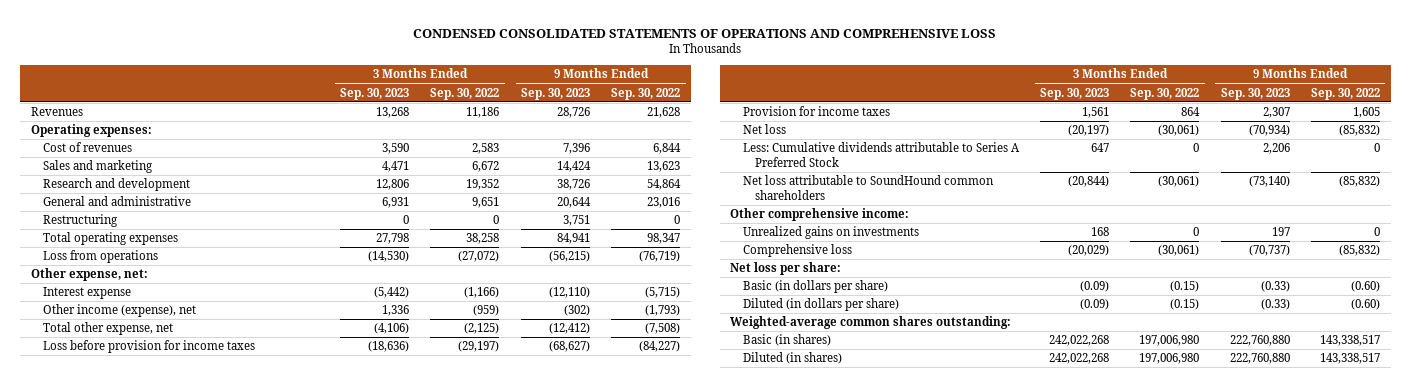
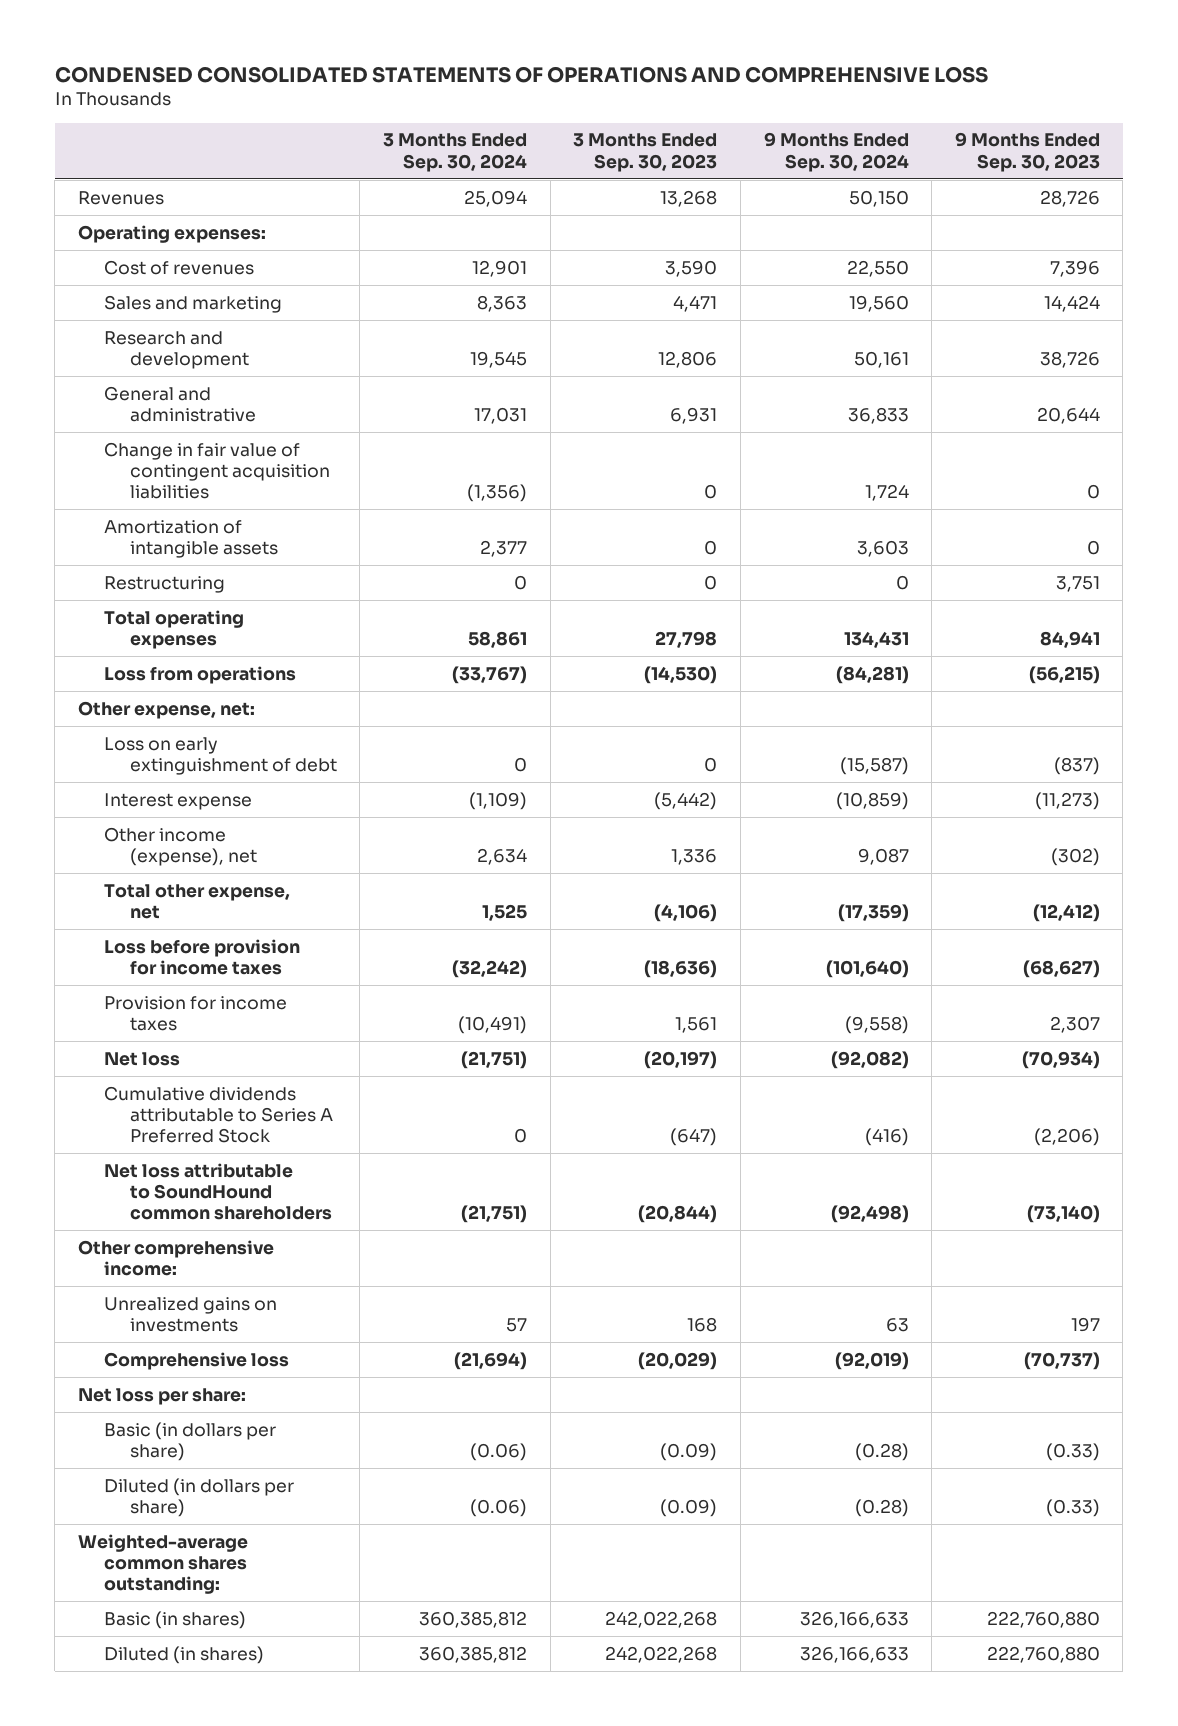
[430,87,500,100] Sep. 30, 2022 -> none
[611,87,681,100] Sep. 30, 2022 -> none
none -> [383,133,528,172] 3 Months Ended Sep. 30, 2024
none -> [763,132,909,172] 9 Months Ended Sep. 30, 2024
none -> [103,441,330,500] Change in fair value of contingent acquisition liabilities
none -> [103,519,278,559] Amortization of intangible assets
none -> [103,736,337,776] Loss on early extinguishment of debt
[548,287,590,299] (12,110) -> [1034,791,1100,810] (11,273)
[742,142,1020,167] Less: Cumulative dividends attributable to Series A Preferred Stock -> [103,1085,333,1144] Cumulative dividends attributable to Series A Preferred Stock
[1090,143,1109,153] 647 -> [670,1128,718,1147] (647)
[1262,143,1290,155] 2,206 -> [1033,1128,1100,1147] (2,206)

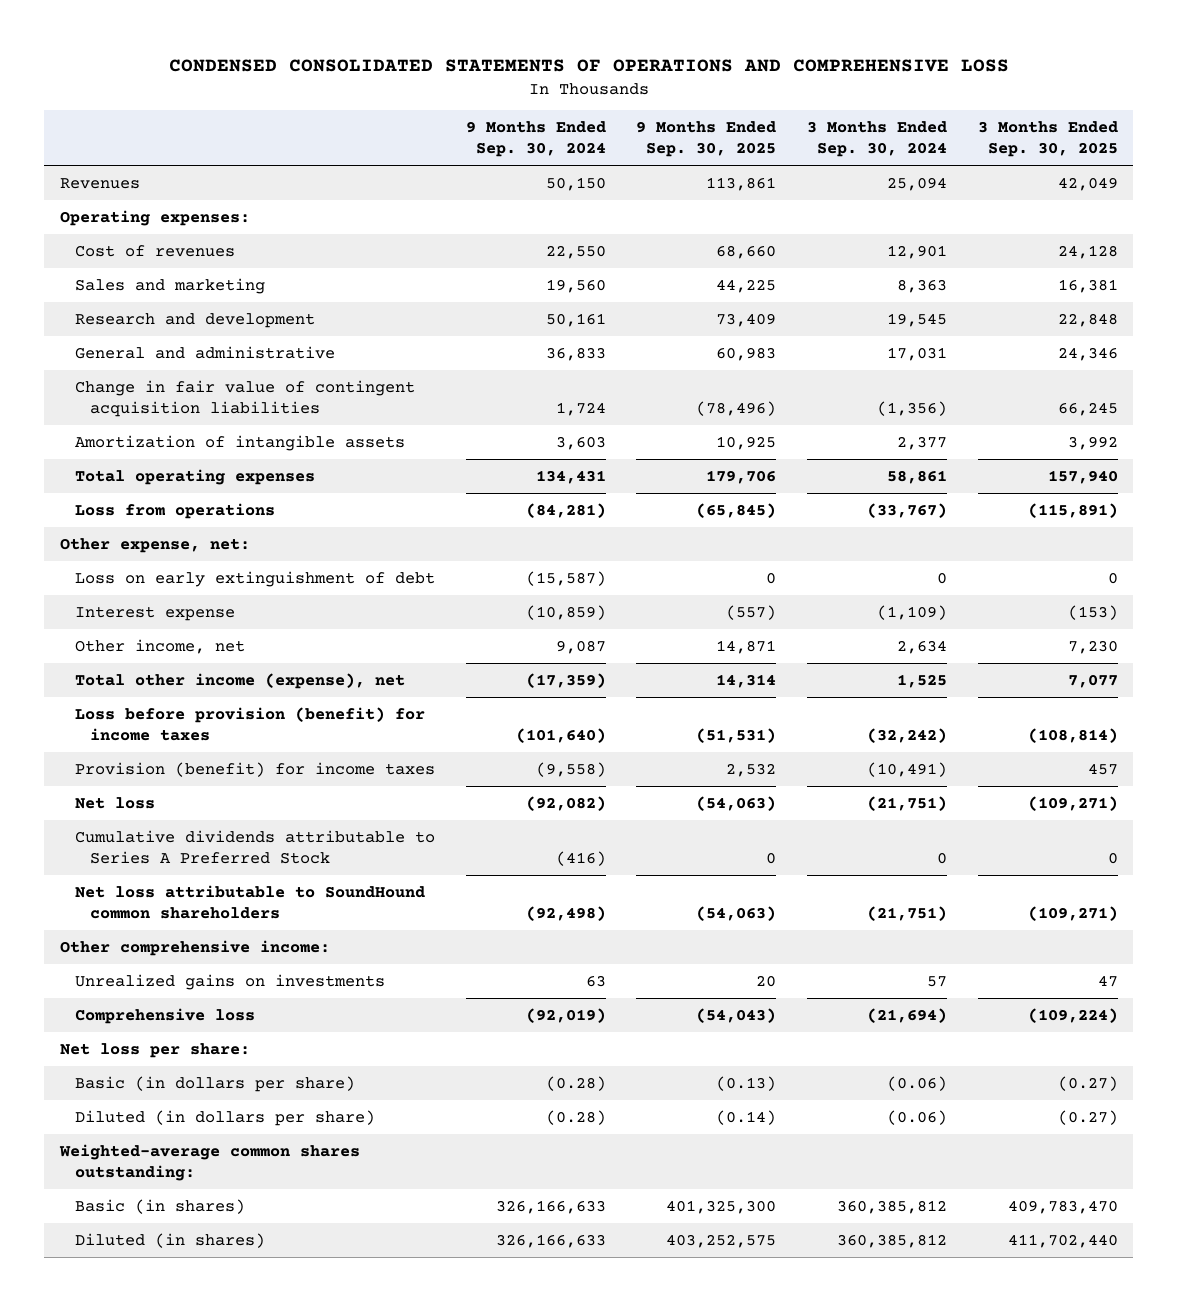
[573,133,718,172] 3 Months Ended Sep. 30, 2023 -> none
[954,132,1100,172] 9 Months Ended Sep. 30, 2023 -> none
none -> [636,121,777,158] 9 Months Ended Sep. 30, 2025
none -> [977,121,1118,158] 3 Months Ended Sep. 30, 2025
[103,575,225,593] Restructuring -> none
[103,826,257,867] Other income (expense), net -> [74,638,245,654] Other income, net
[103,883,290,920] Total other expense, net -> [74,672,405,689] Total other income (expense), net
[103,938,300,976] Loss before provision for income taxes -> [74,706,425,741] Loss before provision (benefit) for income taxes
[103,995,287,1032] Provision for income taxes -> [74,761,435,777] Provision (benefit) for income taxes

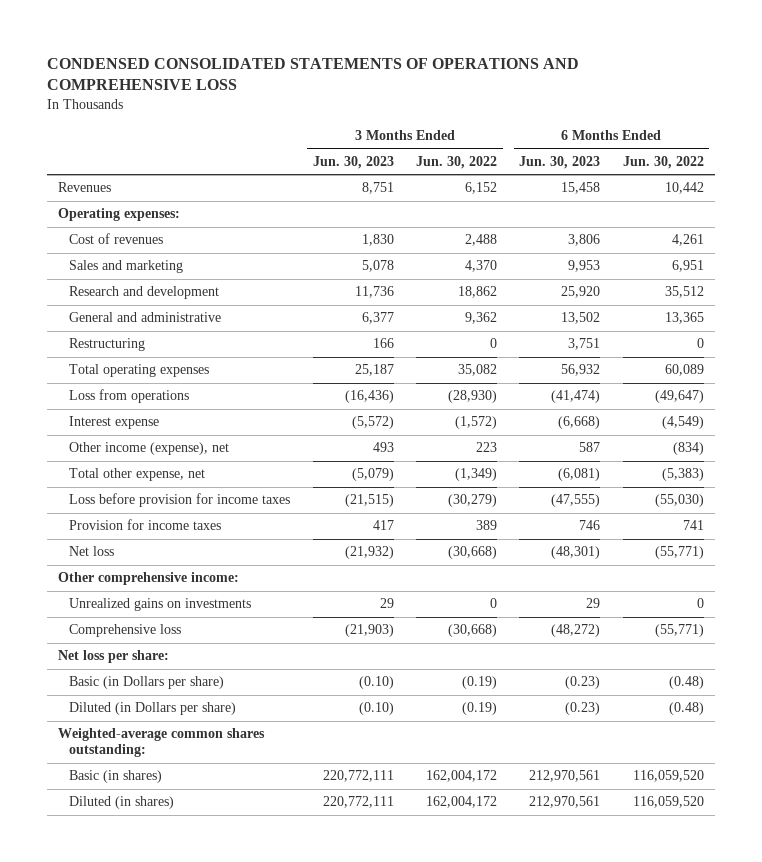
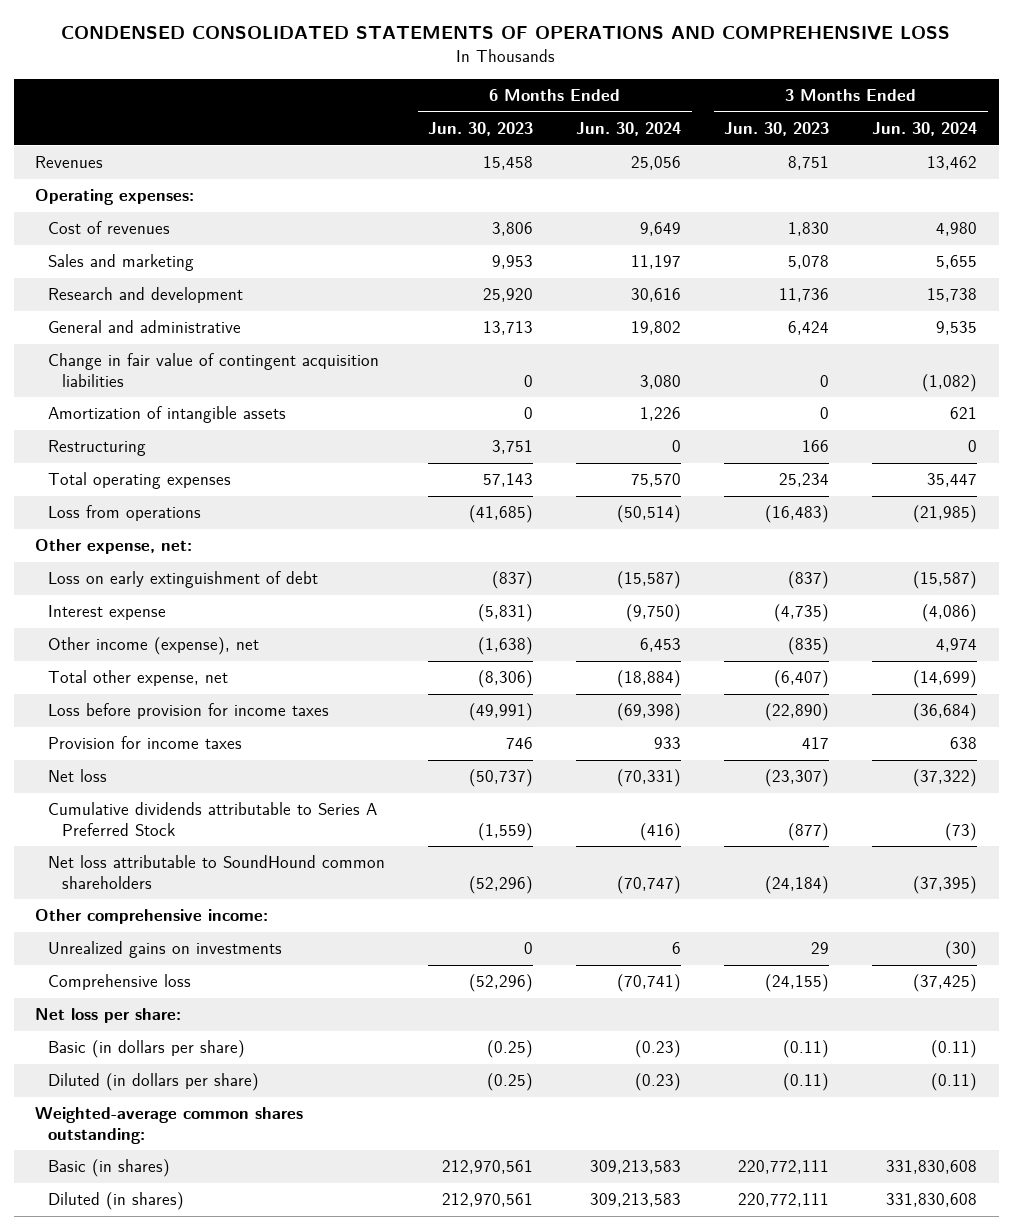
[415,156,497,170] Jun. 30, 2022 -> none
[622,156,704,170] Jun. 30, 2022 -> none
none -> [576,122,682,137] Jun. 30, 2024
none -> [872,122,978,137] Jun. 30, 2024
[361,312,394,325] 6,377 -> [788,321,830,336] 6,424
[561,312,601,325] 13,502 -> [483,321,534,336] 13,713
none -> [48,353,380,387] Change in fair value of contingent acquisition liabilities
none -> [48,406,287,424] Amortization of intangible assets
[354,364,394,377] 25,187 -> [779,473,830,488] 25,234
[561,364,601,377] 56,932 -> [483,473,534,488] 57,143
[344,390,394,404] (16,436) -> [765,505,830,524] (16,483)
[551,390,601,404] (41,474) -> [469,505,534,524] (41,685)
none -> [35,539,193,555] Other expense, net:
none -> [48,571,319,589] Loss on early extinguishment of debt
[351,416,394,430] (5,572) -> [774,604,830,623] (4,735)
[558,416,601,430] (6,668) -> [478,604,534,623] (5,831)
[372,442,394,453] 493 -> [788,637,830,656] (835)
[579,442,601,453] 587 -> [478,637,534,656] (1,638)
[351,468,394,482] (5,079) -> [774,670,830,689] (6,407)
[558,468,601,482] (6,081) -> [478,670,534,689] (8,306)
[344,494,394,508] (21,515) -> [765,703,830,722] (22,890)
[551,494,601,508] (47,555) -> [469,703,534,722] (49,991)
[344,546,394,560] (21,932) -> [765,769,830,788] (23,307)
[551,546,601,560] (48,301) -> [469,769,534,788] (50,737)
none -> [48,802,378,836] Cumulative dividends attributable to Series A Preferred Stock
none -> [48,855,386,889] Net loss attributable to SoundHound common shareholders
[586,598,601,609] 29 -> [524,942,534,955] 0
[344,624,394,638] (21,903) -> [765,974,830,993] (24,155)
[551,624,601,638] (48,272) -> [469,974,534,993] (52,296)
[69,676,225,690] Basic (in Dollars per share) -> [48,1040,246,1059] Basic (in dollars per share)
[358,676,394,690] (0.10) -> [783,1040,830,1059] (0.11)
[565,676,601,690] (0.23) -> [487,1040,534,1059] (0.25)
[69,702,237,716] Diluted (in Dollars per share) -> [48,1073,260,1092] Diluted (in dollars per share)
[358,702,394,716] (0.10) -> [783,1073,830,1092] (0.11)
[565,702,601,716] (0.23) -> [487,1073,534,1092] (0.25)

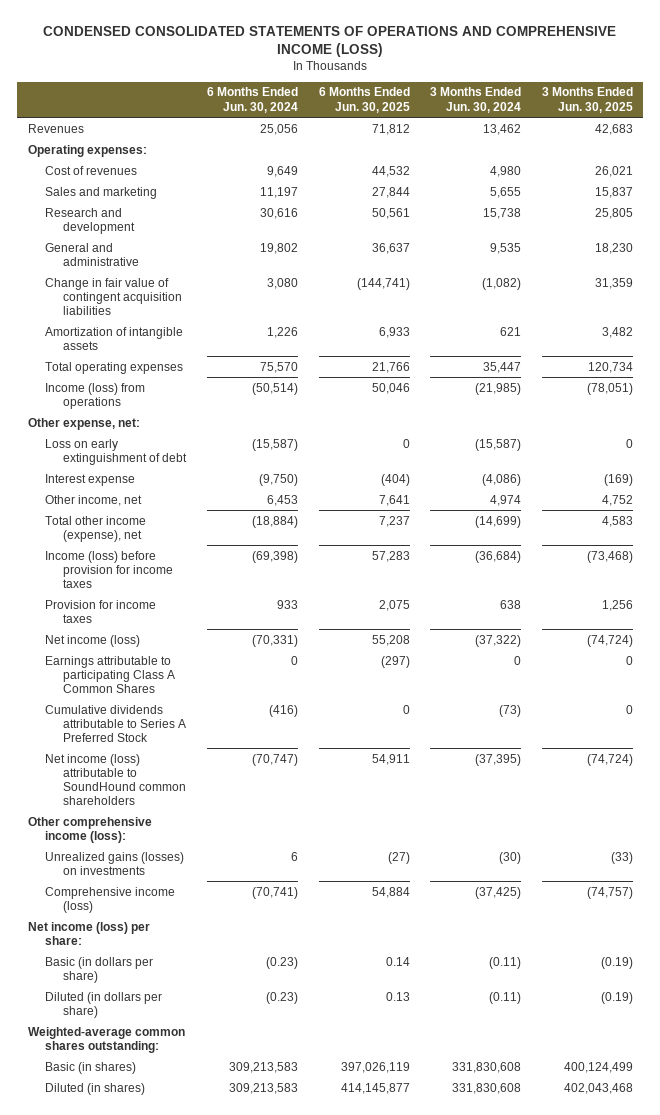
[61,26,951,42] CONDENSED CONSOLIDATED STATEMENTS OF OPERATIONS AND COMPREHENSIVE LOSS -> [43,25,617,57] CONDENSED CONSOLIDATED STATEMENTS OF OPERATIONS AND COMPREHENSIVE INCOME (LOSS)
[428,122,534,137] Jun. 30, 2023 -> none
[724,122,830,137] Jun. 30, 2023 -> none
none -> [318,87,410,113] 6 Months Ended Jun. 30, 2025
none -> [541,87,633,113] 3 Months Ended Jun. 30, 2025
[48,440,147,457] Restructuring -> none
[48,505,202,522] Loss from operations -> [45,382,146,409] Income (loss) from operations
[48,637,260,656] Other income (expense), net -> [45,494,143,506] Other income, net
[48,670,229,687] Total other expense, net -> [45,515,147,542] Total other income (expense), net
[48,703,330,720] Loss before provision for income taxes -> [45,550,174,588] Income (loss) before provision for income taxes
[48,769,108,783] Net loss -> [45,634,141,647] Net income (loss)
none -> [45,655,176,693] Earnings attributable to participating Class A Common Shares
[48,855,386,889] Net loss attributable to SoundHound common shareholders -> [45,753,187,805] Net income (loss) attributable to SoundHound common shareholders
[35,909,269,925] Other comprehensive income: -> [27,816,152,843] Other comprehensive income (loss):
[48,941,283,959] Unrealized gains on investments -> [45,851,185,875] Unrealized gains (losses) on investments
[48,974,192,991] Comprehensive loss -> [45,886,176,913] Comprehensive income (loss)
[35,1008,182,1024] Net loss per share: -> [27,921,150,945] Net income (loss) per share:

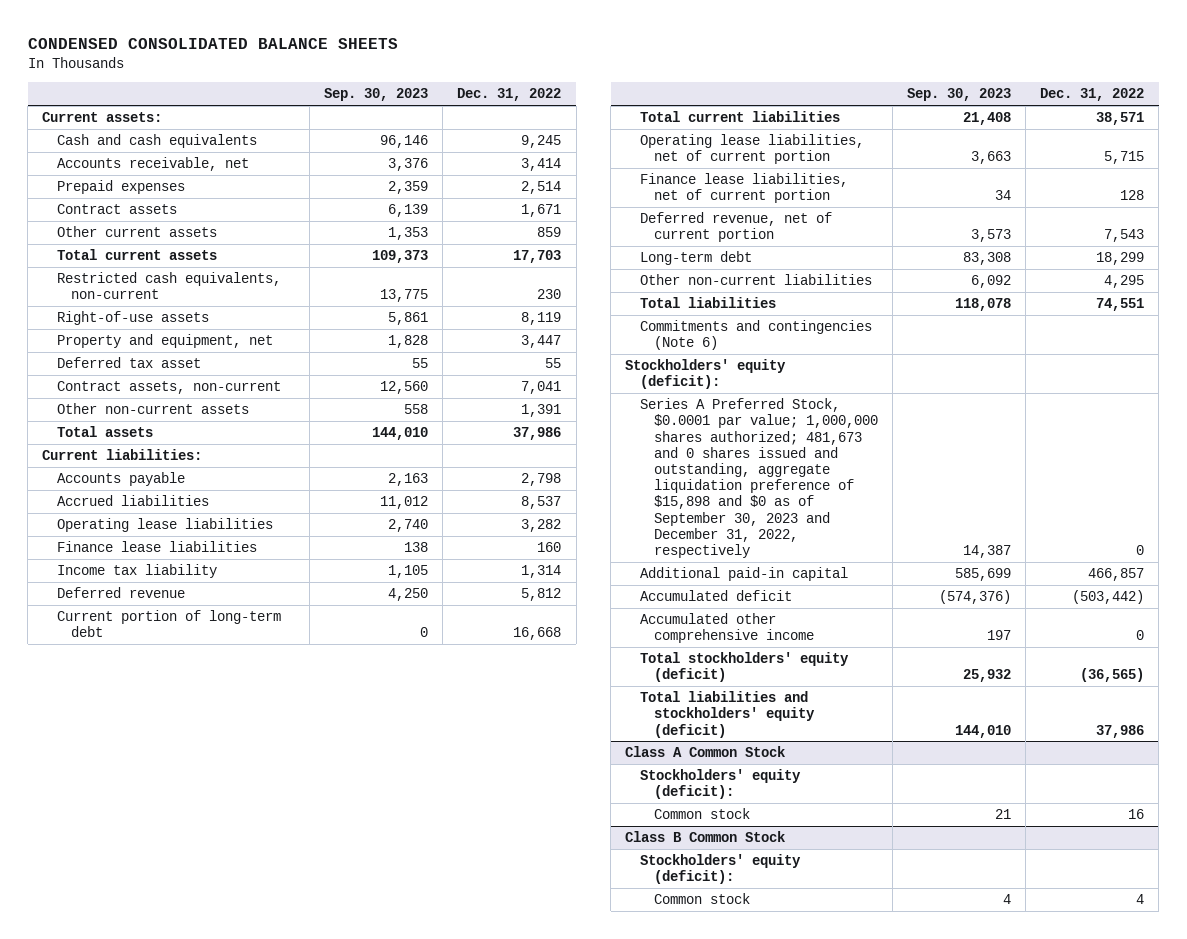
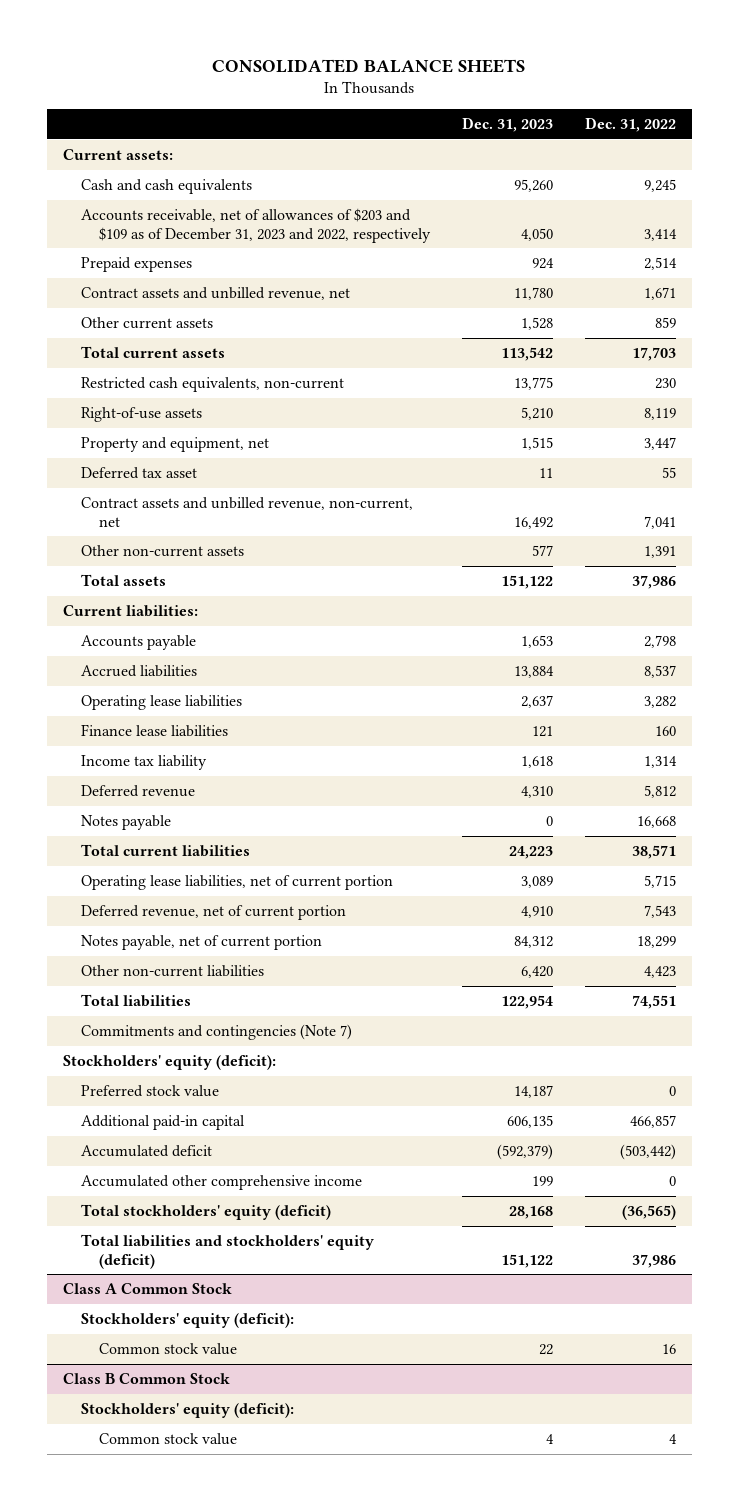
[27,38,398,50] CONDENSED CONSOLIDATED BALANCE SHEETS -> [212,58,526,73] CONSOLIDATED BALANCE SHEETS
[324,88,429,102] Sep. 30, 2023 -> none
none -> [462,117,554,133] Dec. 31, 2023
[56,157,249,172] Accounts receivable, net -> [81,208,432,243] Accounts receivable, net of allowances of $203 and $109 as of December 31, 2023 and 2022, respectively
[56,204,177,215] Contract assets -> [81,287,351,301] Contract assets and unbilled revenue, net
[56,381,281,395] Contract assets, non-current -> [81,497,414,527] Contract assets and unbilled revenue, non-current, net
[56,610,281,638] Current portion of long-term debt -> [81,815,172,831] Notes payable
[639,173,848,204] Finance lease liabilities, net of current portion -> none
[639,251,752,266] Long-term debt -> [81,935,323,951] Notes payable, net of current portion
[1104,275,1145,289] 4,295 -> [643,966,676,979] 4,423
[639,320,872,351] Commitments and contingencies (Note 6) -> [81,1024,353,1041] Commitments and contingencies (Note 7)
[639,398,878,558] Series A Preferred Stock, $0.0001 par value; 1,000,000 shares authorized; 481,673 and 0 shares issued and outstanding, aggregate liquidation preference of $15,898 and $0 as of September 30, 2023 and December 31, 2022, respectively -> [81,1085,220,1098] Preferred stock value
[653,808,750,820] Common stock -> [99,1343,238,1356] Common stock value
[653,893,750,905] Common stock -> [99,1433,238,1446] Common stock value

